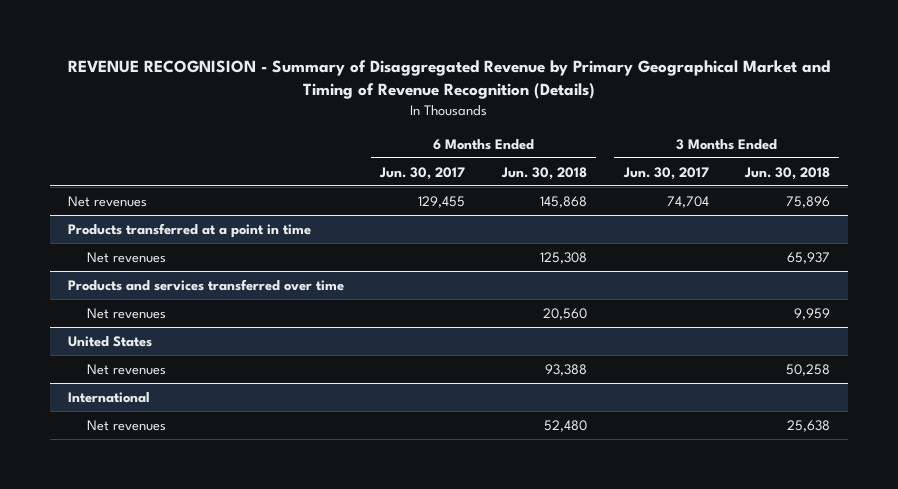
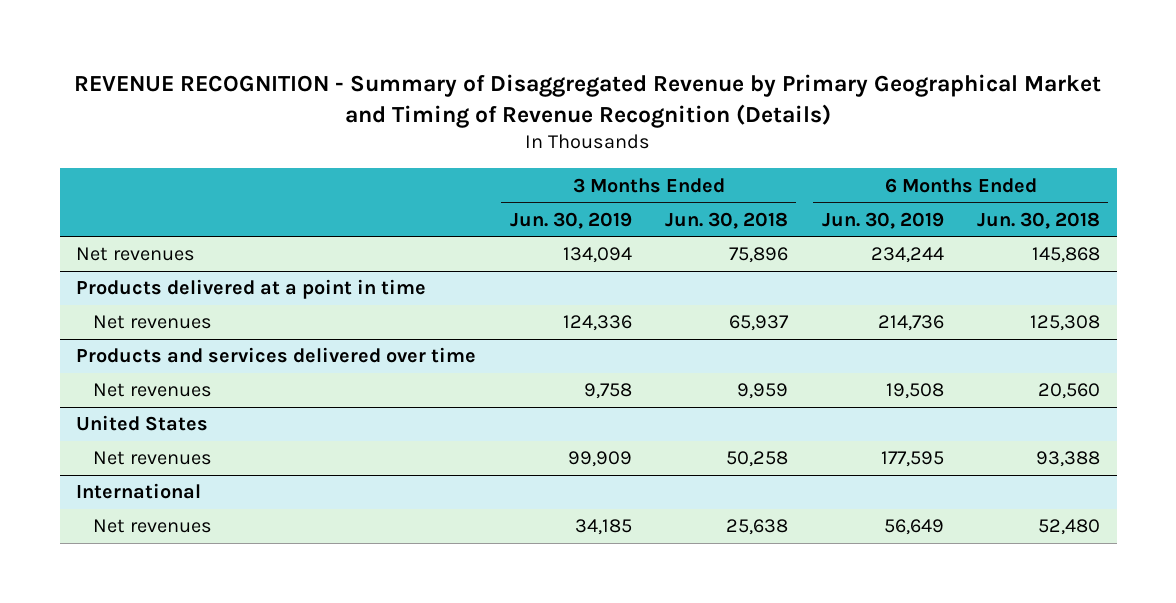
[67,60,830,100] REVENUE RECOGNISION - Summary of Disaggregated Revenue by Primary Geographical Market and Timing of Revenue Recognition (Details) -> [74,73,1102,128] REVENUE RECOGNITION - Summary of Disaggregated Revenue by Primary Geographical Market and Timing of Revenue Recognition (Details)
[379,166,466,180] Jun. 30, 2017 -> none
[622,166,709,180] Jun. 30, 2017 -> none
none -> [509,211,632,229] Jun. 30, 2019
none -> [821,211,944,229] Jun. 30, 2019
[67,222,311,238] Products transferred at a point in time -> [76,279,427,300] Products delivered at a point in time
[67,278,344,291] Products and services transferred over time -> [76,347,477,364] Products and services delivered over time

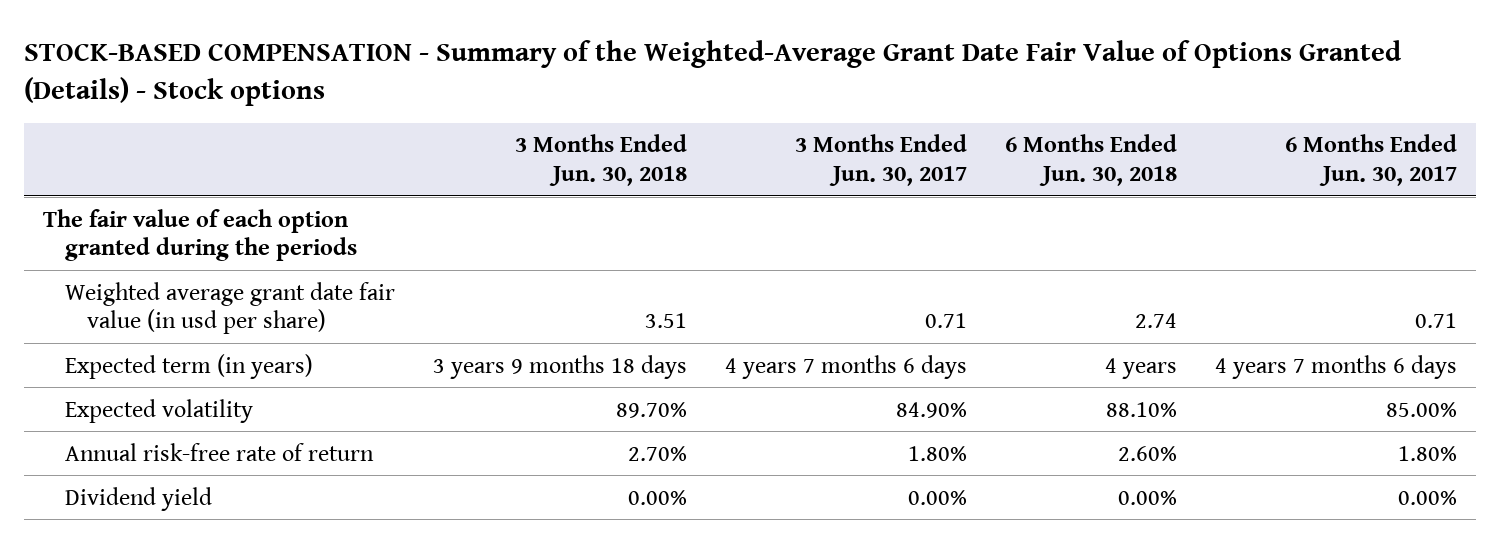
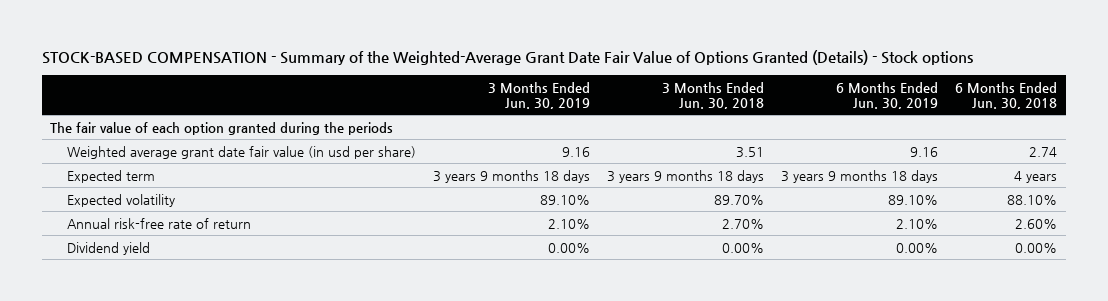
[794,134,967,187] 3 Months Ended Jun. 30, 2017 -> none
[1284,134,1457,187] 6 Months Ended Jun. 30, 2017 -> none
none -> [488,81,591,110] 3 Months Ended Jun. 30, 2019
none -> [836,81,939,110] 6 Months Ended Jun. 30, 2019
[64,353,313,379] Expected term (in years) -> [67,169,156,183] Expected term

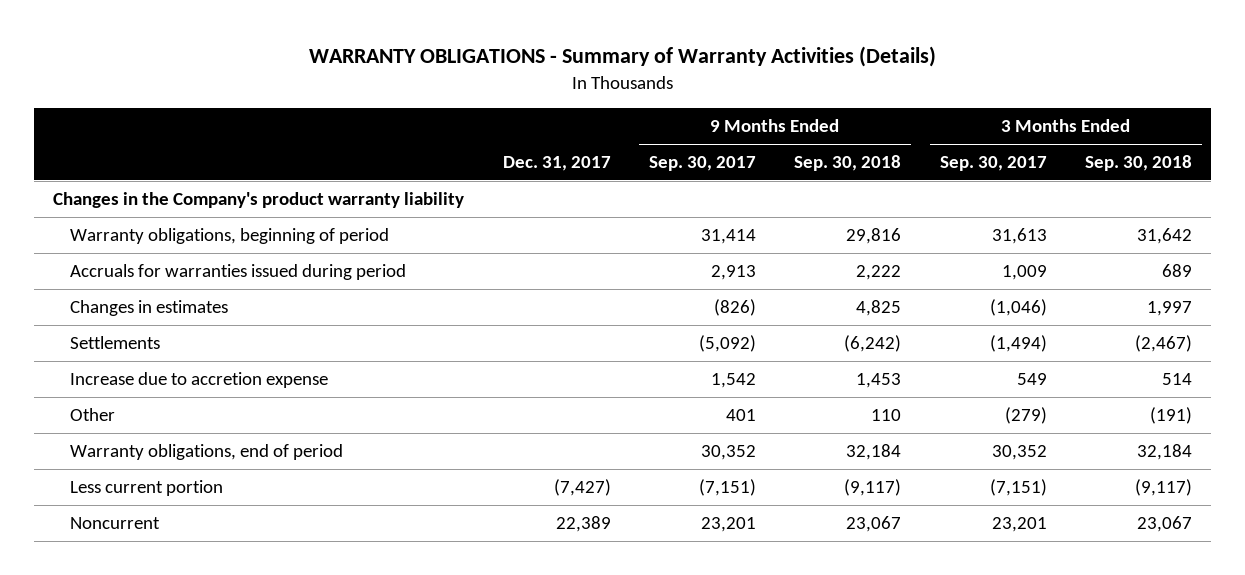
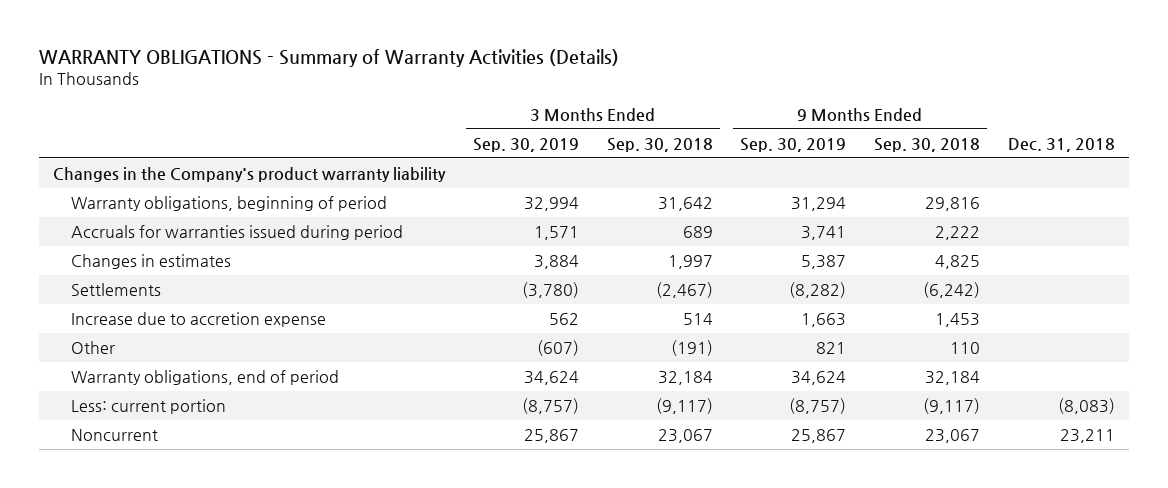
[502,156,611,172] Dec. 31, 2017 -> none
[649,156,757,172] Sep. 30, 2017 -> none
[939,156,1047,172] Sep. 30, 2017 -> none
none -> [472,137,579,152] Sep. 30, 2019
none -> [740,137,847,152] Sep. 30, 2019
none -> [1007,137,1115,152] Dec. 31, 2018
[69,480,223,497] Less current portion -> [70,398,226,414] Less: current portion

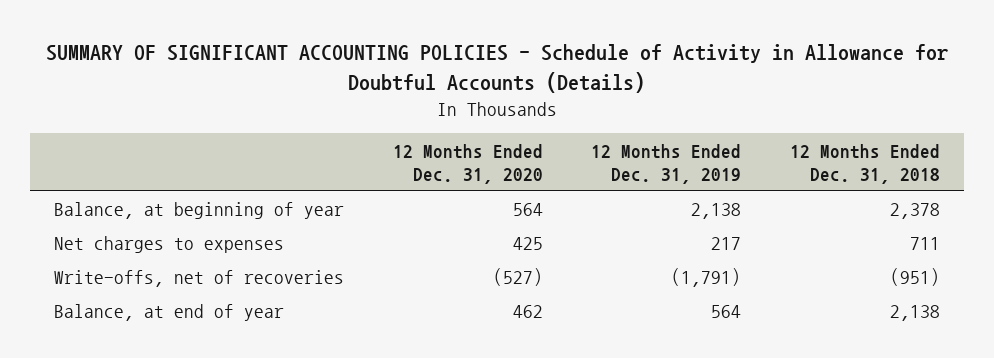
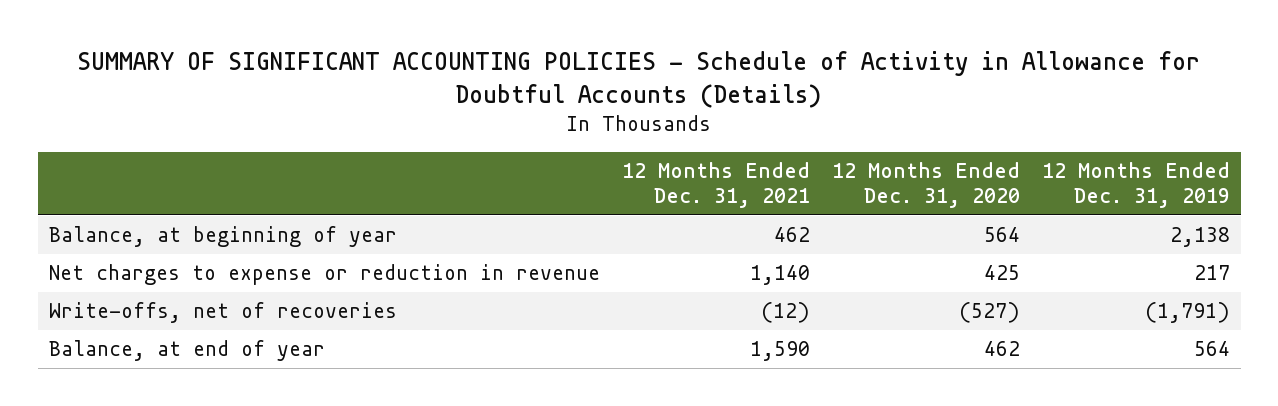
[790,143,941,184] 12 Months Ended Dec. 31, 2018 -> none
none -> [621,162,810,208] 12 Months Ended Dec. 31, 2021
[54,236,285,254] Net charges to expenses -> [48,264,600,286] Net charges to expense or reduction in revenue

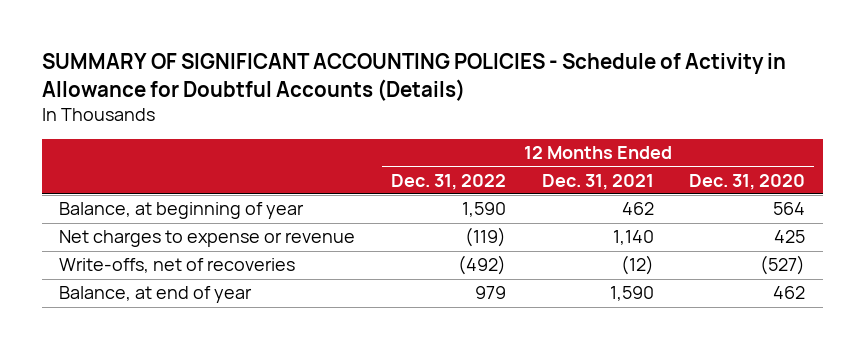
[1041,162,1230,208] 12 Months Ended Dec. 31, 2019 -> none
none -> [391,173,507,190] Dec. 31, 2022
[48,264,600,286] Net charges to expense or reduction in revenue -> [59,230,356,248] Net charges to expense or revenue

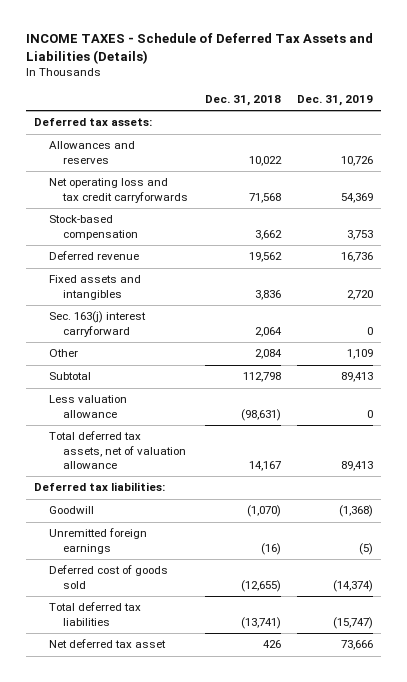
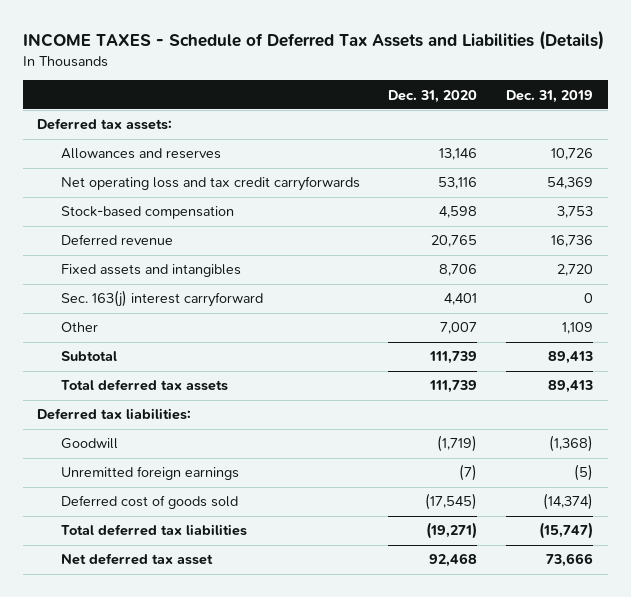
[204,94,281,106] Dec. 31, 2018 -> none
none -> [388,89,478,103] Dec. 31, 2020
[48,395,127,418] Less valuation allowance -> none
[48,431,187,469] Total deferred tax assets, net of valuation allowance -> [60,379,228,392] Total deferred tax assets

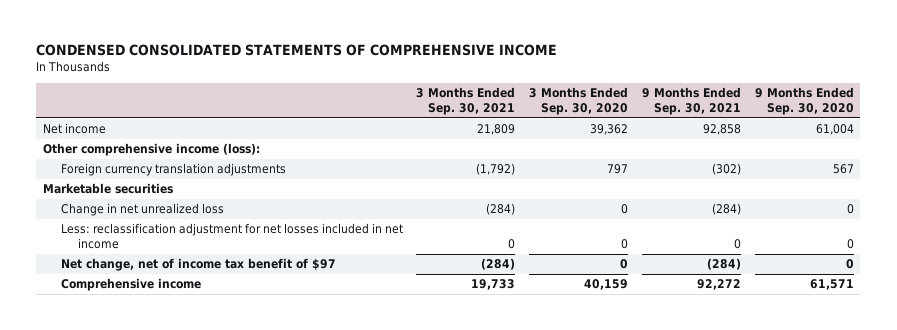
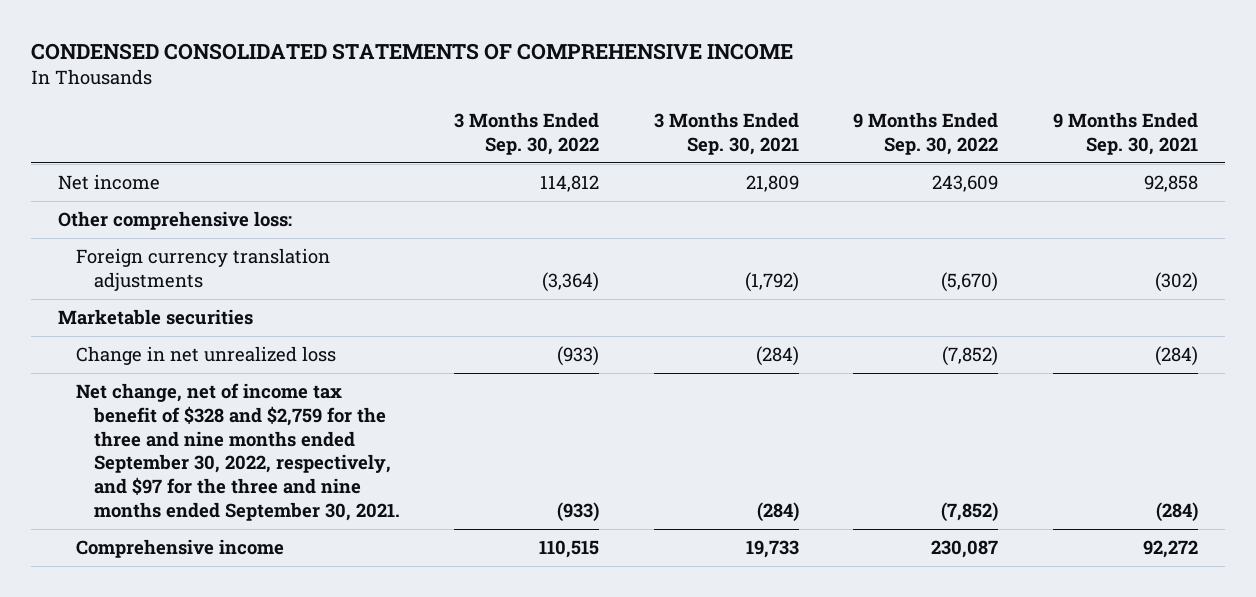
[529,87,629,116] 3 Months Ended Sep. 30, 2020 -> none
[754,87,854,116] 9 Months Ended Sep. 30, 2020 -> none
none -> [454,112,600,156] 3 Months Ended Sep. 30, 2022
none -> [853,112,999,156] 9 Months Ended Sep. 30, 2022
[43,143,261,157] Other comprehensive income (loss): -> [57,211,292,231] Other comprehensive loss:
[60,223,403,250] Less: reclassification adjustment for net losses included in net income -> none
[60,258,336,272] Net change, net of income tax benefit of $97 -> [75,383,400,521] Net change, net of income tax benefit of $328 and $2,759 for the three and nine months ended September 30, 2022, respectively, and $97 for the three and nine months ended September 30, 2021.

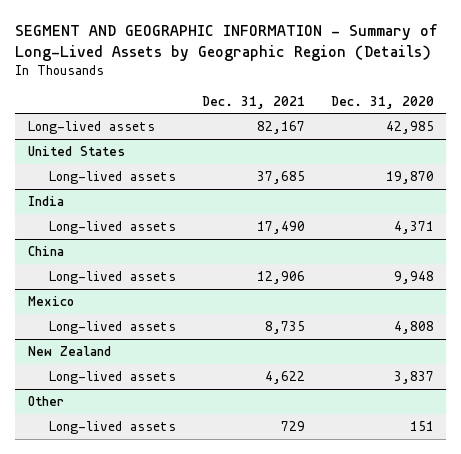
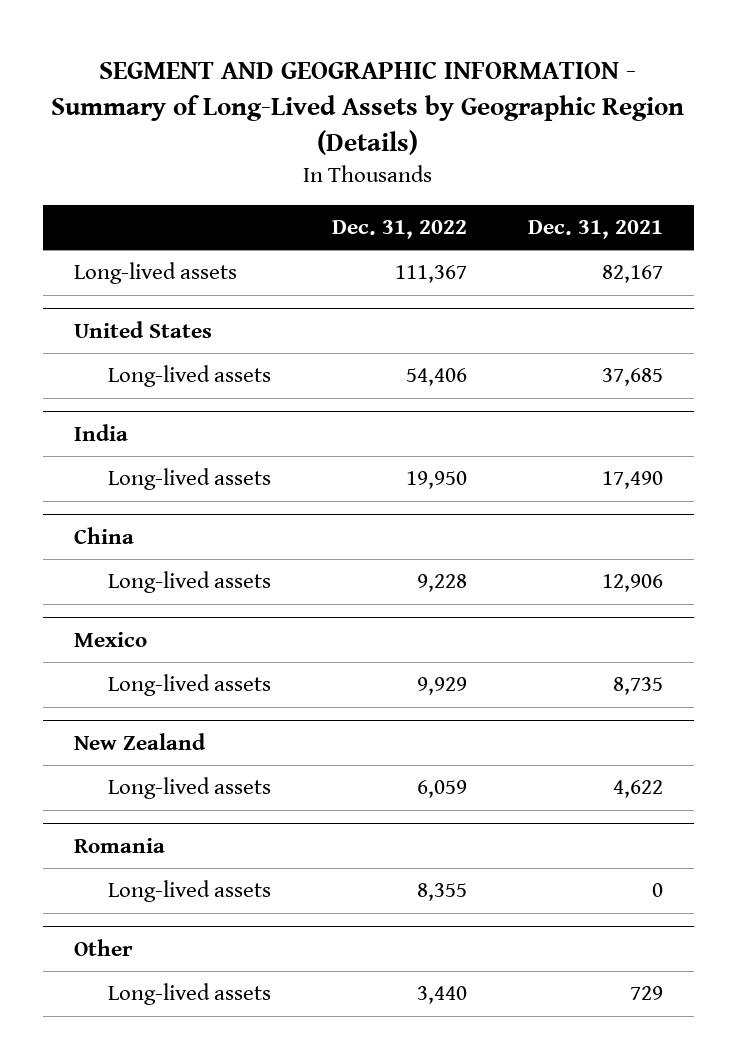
[330,95,434,109] Dec. 31, 2020 -> none
none -> [331,220,467,240] Dec. 31, 2022
none -> [73,837,165,853] Romania
none -> [107,880,271,903] Long-lived assets

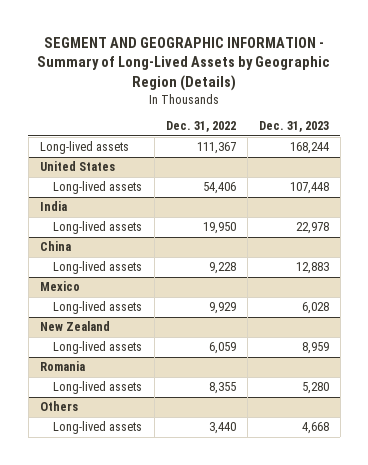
[528,220,664,240] Dec. 31, 2021 -> none
none -> [258,121,329,133] Dec. 31, 2023
[73,938,133,956] Other -> [39,401,78,412] Others

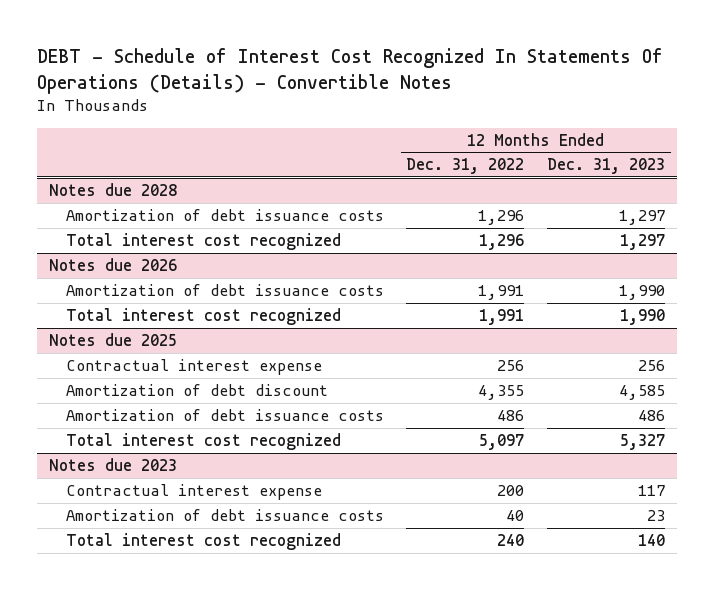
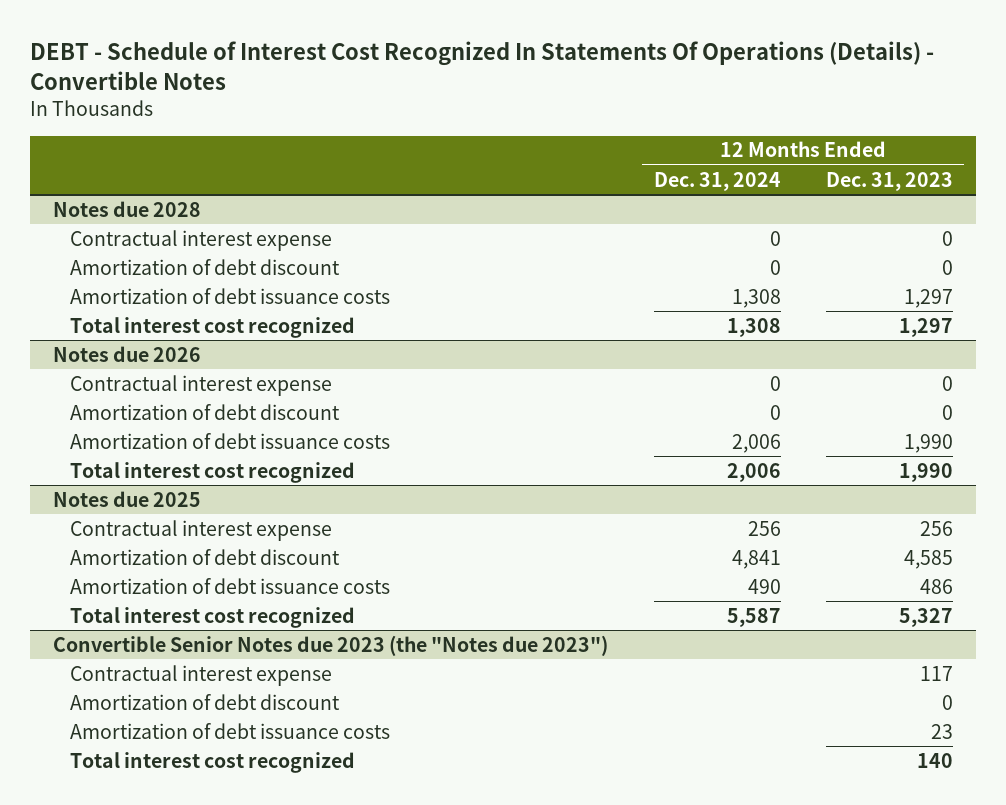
[406,158,525,175] Dec. 31, 2022 -> none
none -> [653,171,781,191] Dec. 31, 2024
none -> [69,229,332,251] Contractual interest expense
none -> [69,258,340,275] Amortization of debt discount
none -> [69,374,332,396] Contractual interest expense
none -> [69,403,340,420] Amortization of debt discount
[48,457,177,471] Notes due 2023 -> [52,634,608,656] Convertible Senior Notes due 2023 (the "Notes due 2023")
none -> [69,693,340,710] Amortization of debt discount

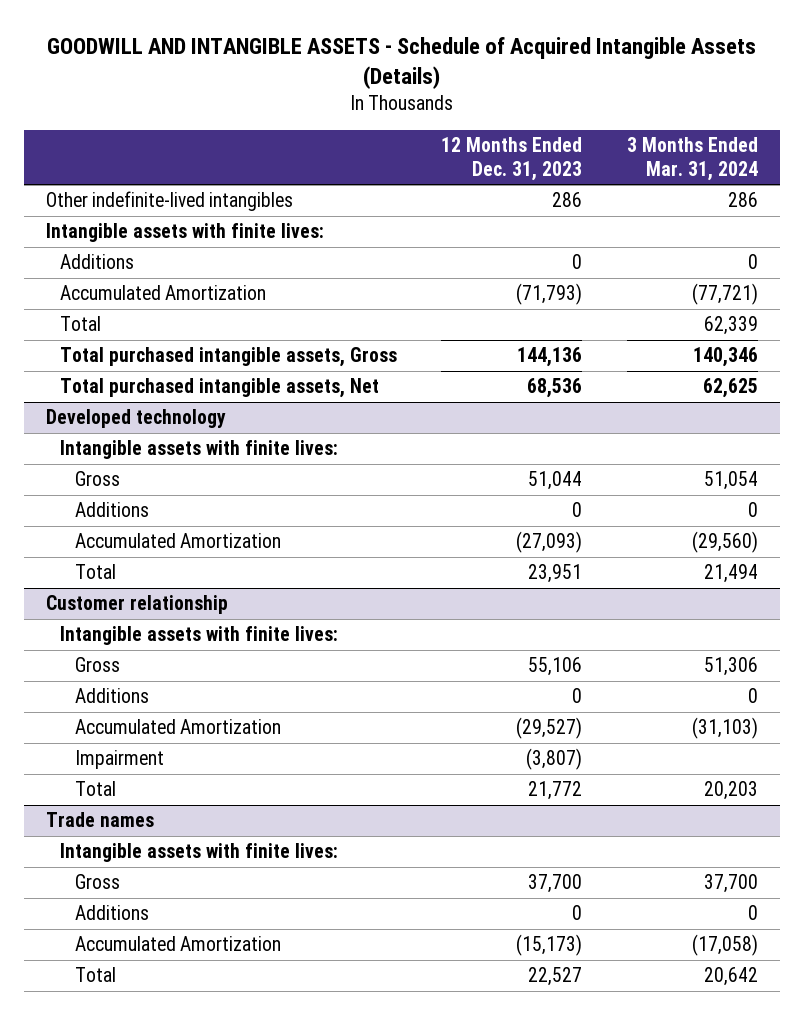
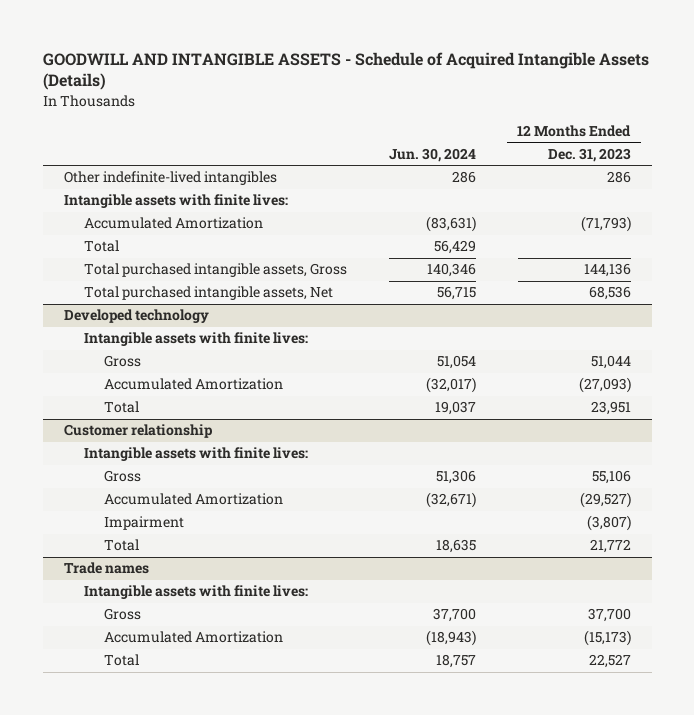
[626,137,758,181] 3 Months Ended Mar. 31, 2024 -> none
none -> [388,147,476,162] Jun. 30, 2024
[60,254,135,270] Additions -> none
[75,502,150,518] Additions -> none
[75,688,150,704] Additions -> none
[75,905,150,921] Additions -> none

